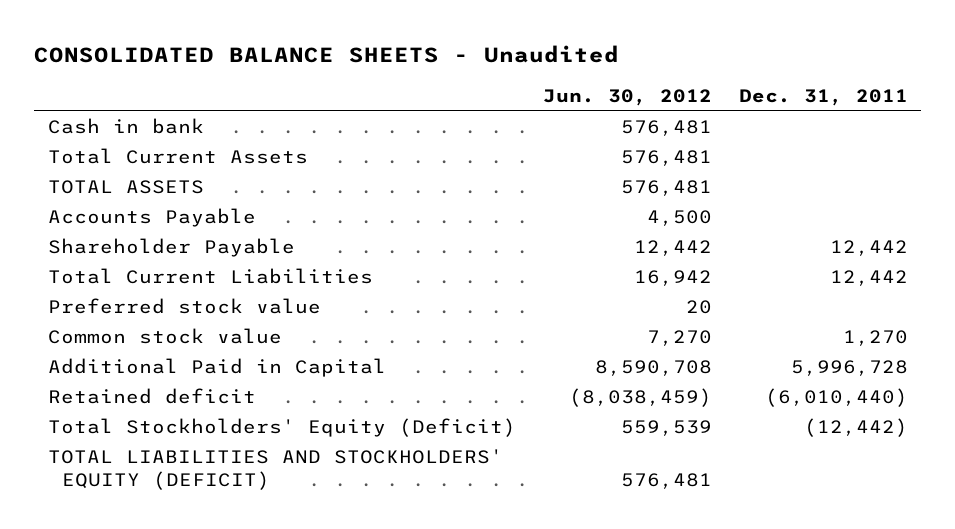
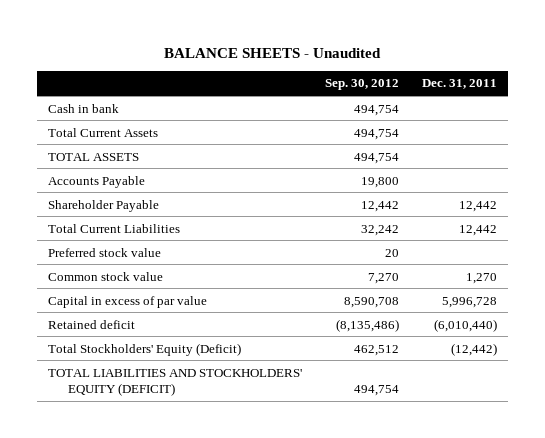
[34,45,620,64] CONSOLIDATED BALANCE SHEETS - Unaudited -> [164,47,382,58] BALANCE SHEETS - Unaudited
[542,88,712,106] Jun. 30, 2012 -> none
none -> [324,79,399,91] Sep. 30, 2012
[47,358,386,378] Additional Paid in Capital -> [48,295,208,308] Capital in excess of par value

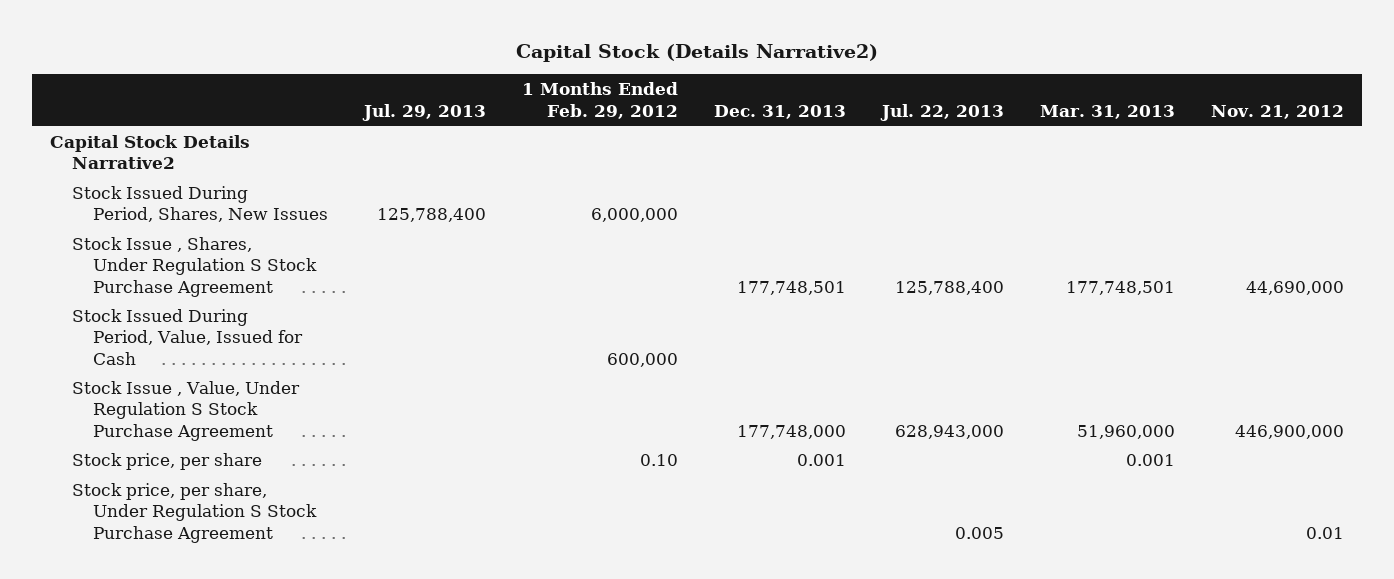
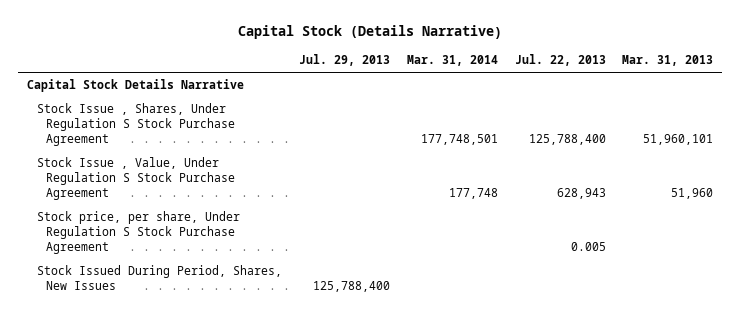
[515,43,878,62] Capital Stock (Details Narrative2) -> [238,25,503,40] Capital Stock (Details Narrative)
[522,82,679,119] 1 Months Ended Feb. 29, 2012 -> none
[714,104,847,119] Dec. 31, 2013 -> none
[1210,104,1344,119] Nov. 21, 2012 -> none
none -> [406,55,498,67] Mar. 31, 2014
[71,308,304,365] Stock Issued During Period, Value, Issued for Cash -> none
[71,452,262,470] Stock price, per share -> none
[50,134,251,170] Capital Stock Details Narrative2 -> [26,79,244,93] Capital Stock Details Narrative
[1065,280,1175,295] 177,748,501 -> [643,134,714,146] 51,960,101
[895,424,1005,439] 628,943,000 -> [556,188,606,200] 628,943
[1076,424,1175,439] 51,960,000 -> [671,188,714,200] 51,960
[71,185,329,223] Stock Issued During Period, Shares, New Issues -> [36,265,282,291] Stock Issued During Period, Shares, New Issues

